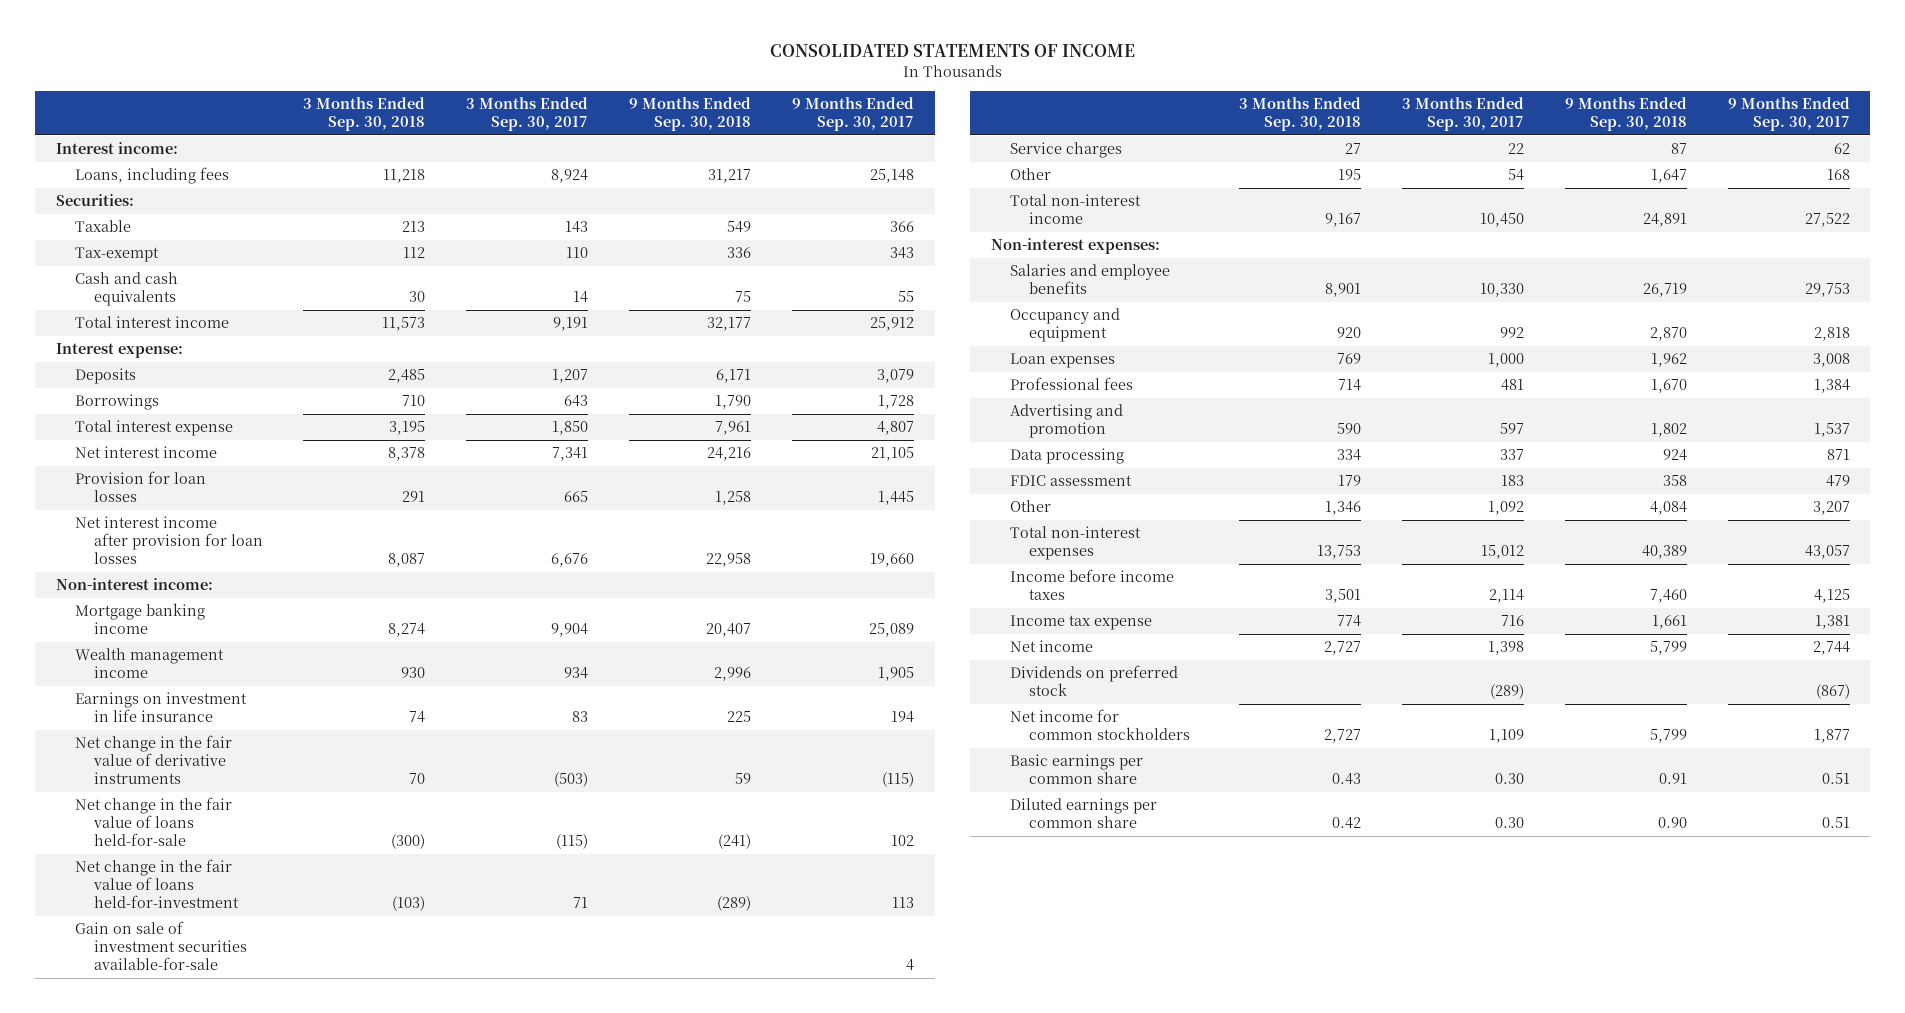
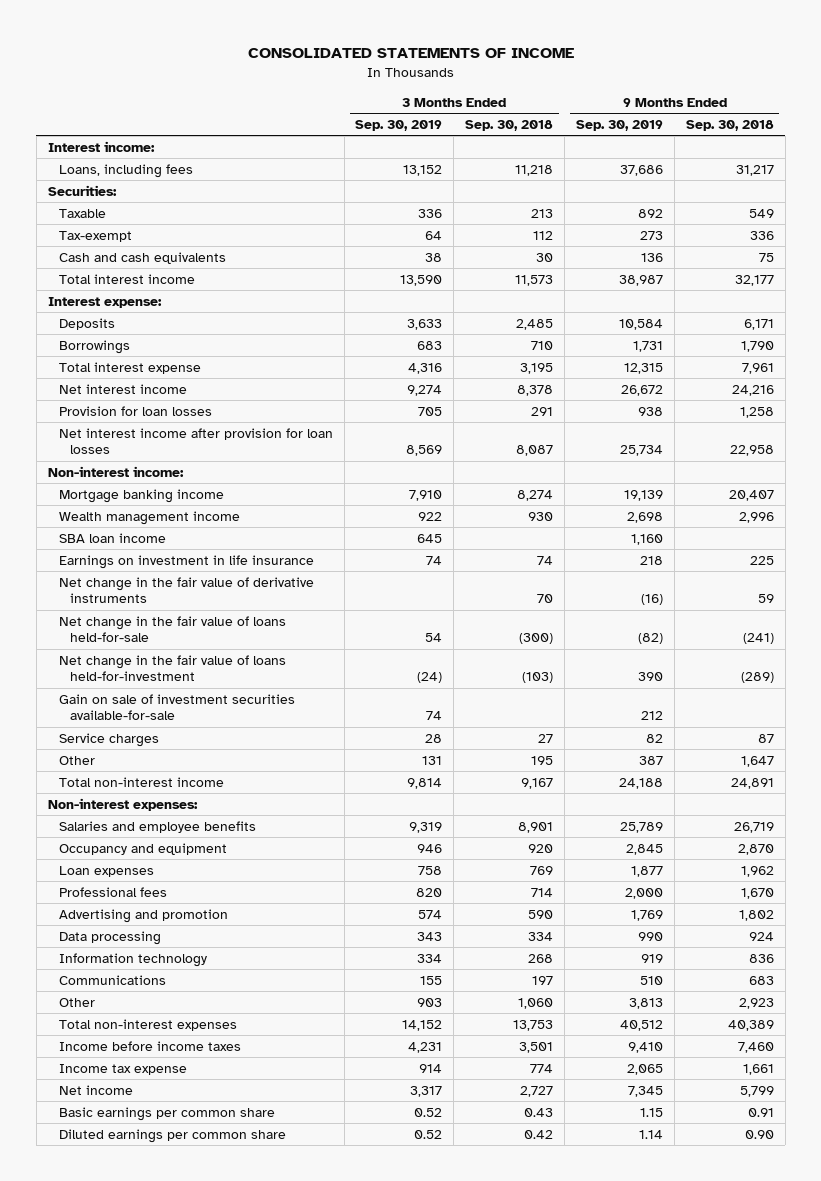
[466,97,589,132] 3 Months Ended Sep. 30, 2017 -> none
[792,97,915,132] 9 Months Ended Sep. 30, 2017 -> none
none -> [355,120,443,132] Sep. 30, 2019
none -> [575,120,663,132] Sep. 30, 2019
none -> [58,532,166,543] SBA loan income
[1009,475,1132,487] FDIC assessment -> none
none -> [58,952,207,967] Information technology
none -> [58,974,166,985] Communications
[1324,501,1361,516] 1,346 -> [518,997,554,1009] 1,060
[1649,501,1687,516] 4,084 -> [738,997,774,1009] 2,923
[1009,665,1178,697] Dividends on preferred stock -> none
[1009,709,1190,741] Net income for common stockholders -> none

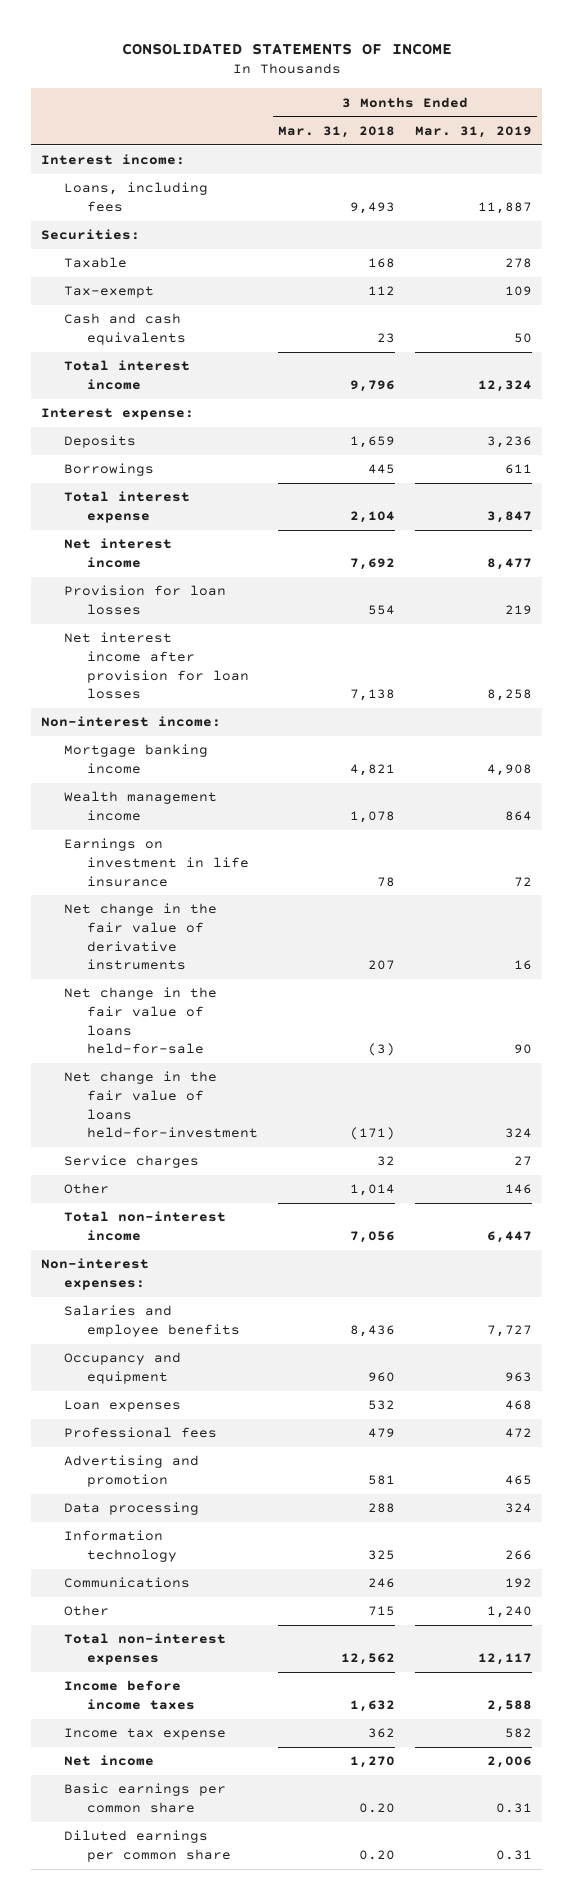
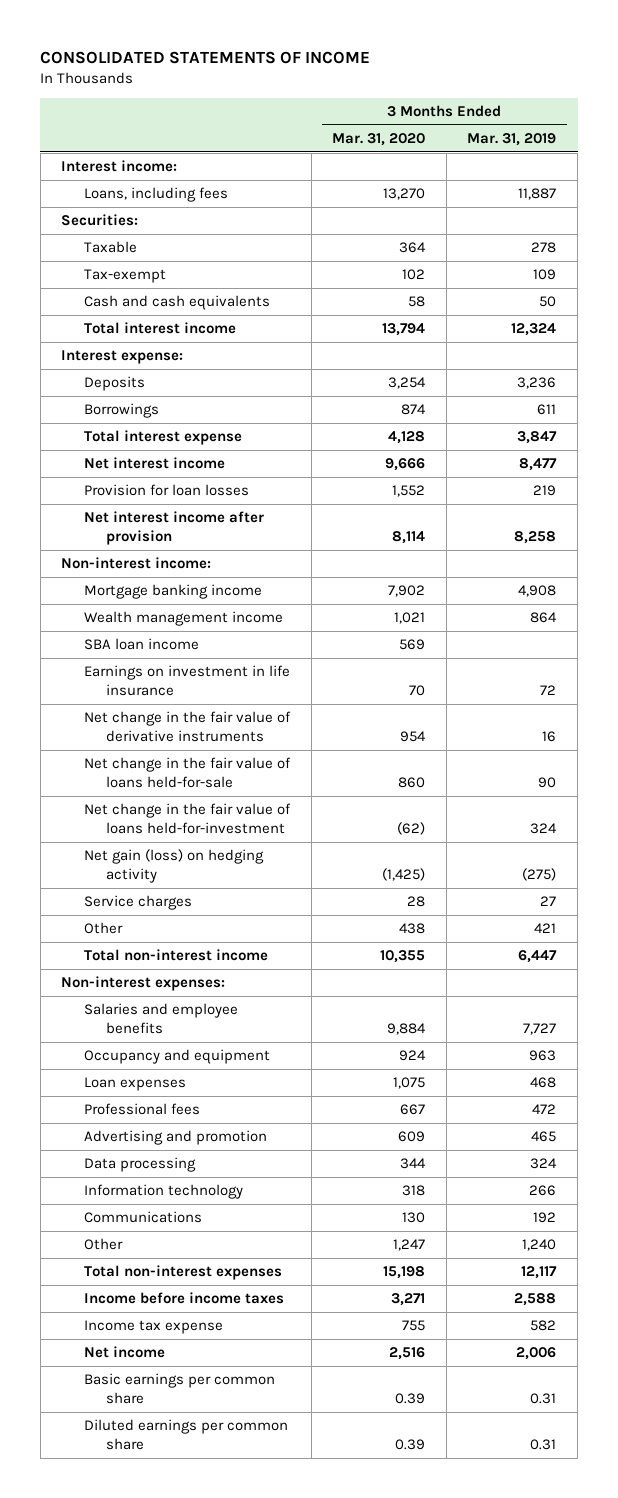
[278,125,396,138] Mar. 31, 2018 -> none
none -> [332,132,426,146] Mar. 31, 2020
[63,632,249,700] Net interest income after provision for loan losses -> [83,511,264,546] Net interest income after provision
none -> [83,638,199,651] SBA loan income
none -> [83,849,264,884] Net gain (loss) on hedging activity
[505,1184,533,1195] 146 -> [534,923,557,934] 421

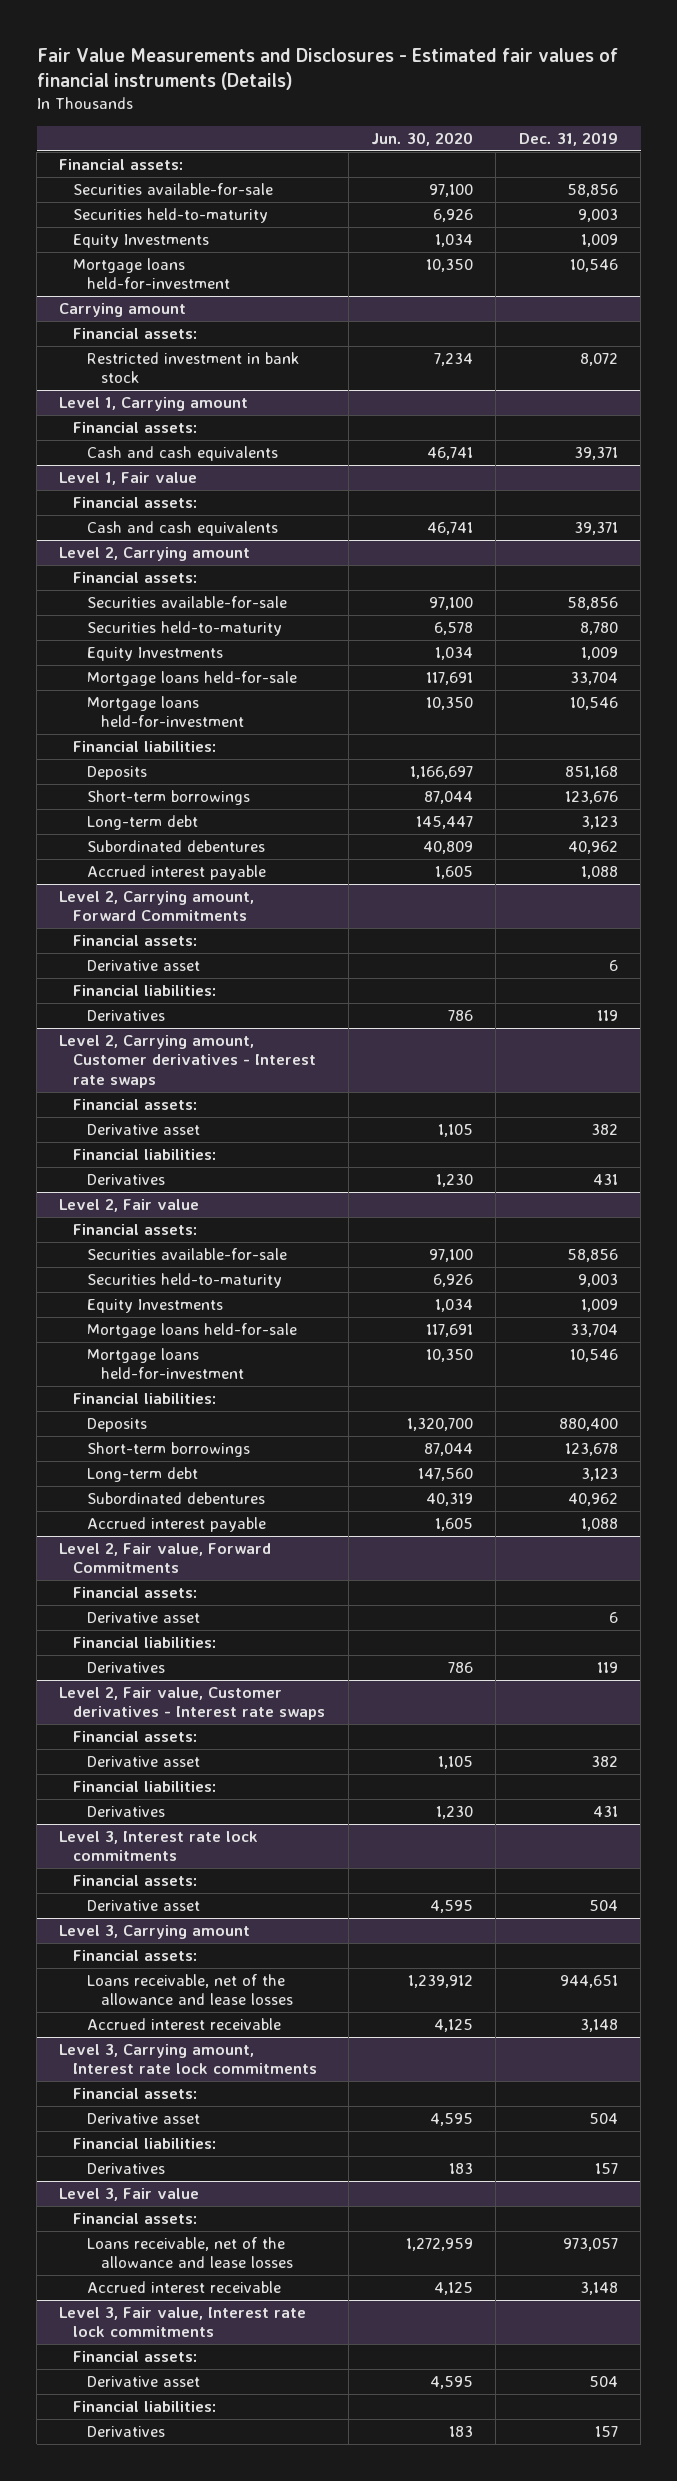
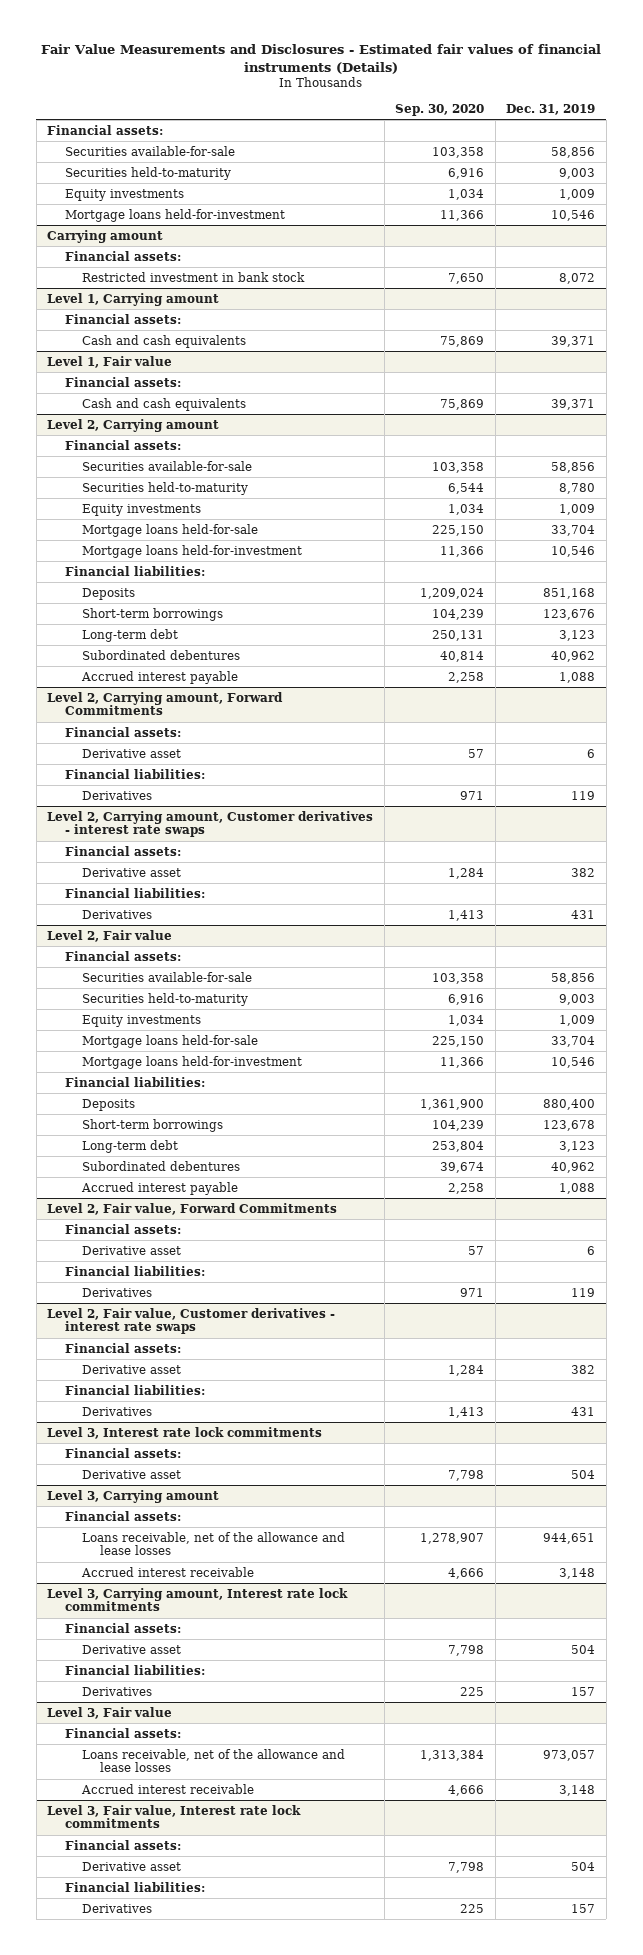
[371,131,474,146] Jun. 30, 2020 -> none
none -> [395,103,485,116] Sep. 30, 2020
[73,234,210,249] Equity Investments -> [64,188,184,201] Equity investments
[87,647,224,662] Equity Investments -> [82,503,202,516] Equity investments
[59,1035,317,1088] Level 2, Carrying amount, Customer derivatives - Interest rate swaps -> [47,810,374,838] Level 2, Carrying amount, Customer derivatives - interest rate swaps
[87,1299,224,1314] Equity Investments -> [82,1014,202,1027] Equity investments
[59,1687,326,1721] Level 2, Fair value, Customer derivatives - Interest rate swaps -> [47,1307,336,1335] Level 2, Fair value, Customer derivatives - interest rate swaps

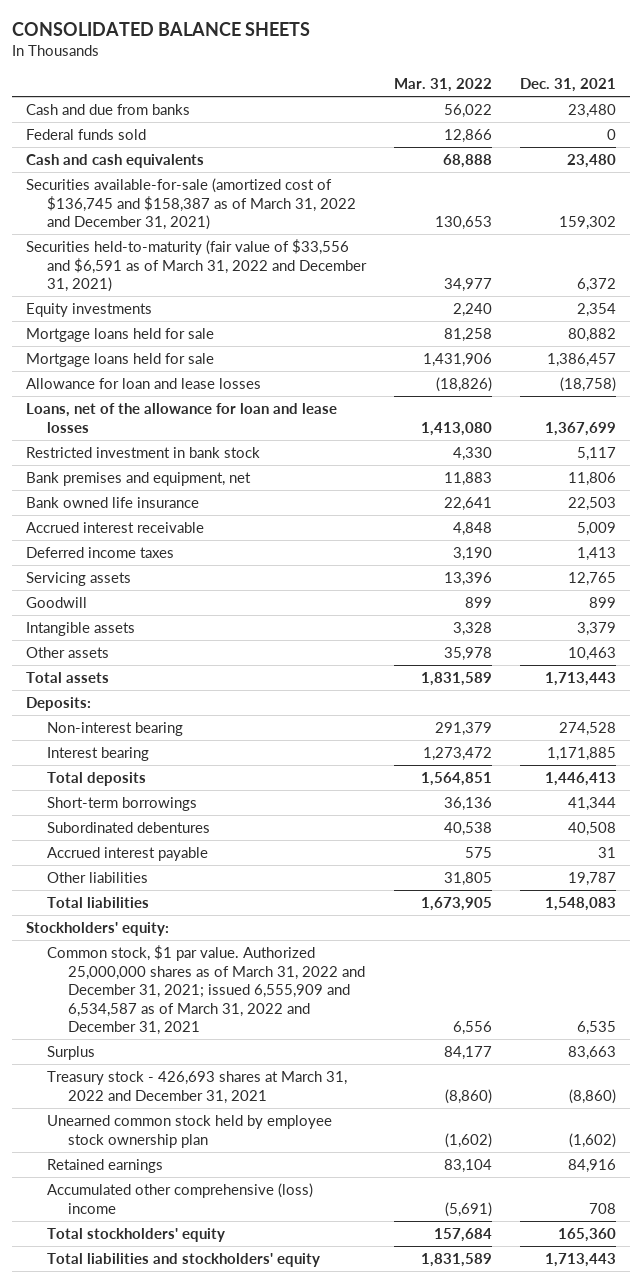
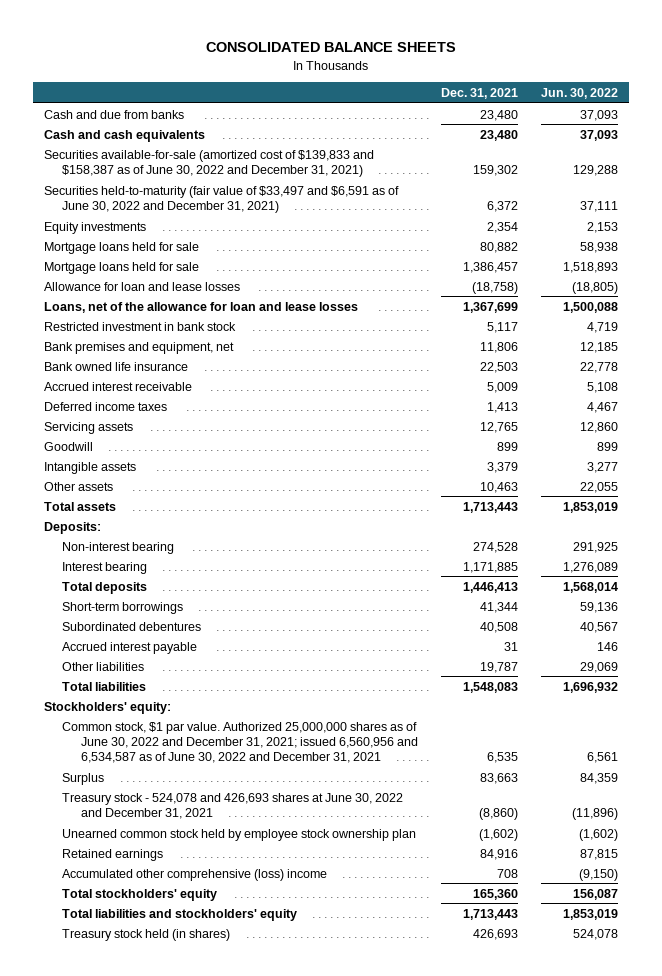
[394,78,493,93] Mar. 31, 2022 -> none
none -> [540,88,618,100] Jun. 30, 2022
[26,128,147,140] Federal funds sold -> none
[26,177,357,231] Securities available-for-sale (amortized cost of $136,745 and $158,387 as of March 31, 2022 and December 31, 2021) -> [44,149,375,177] Securities available-for-sale (amortized cost of $139,833 and $158,387 as of June 30, 2022 and December 31, 2021)
[26,238,368,293] Securities held-to-maturity (fair value of $33,556 and $6,591 as of March 31, 2022 and December 31, 2021) -> [44,185,400,213] Securities held-to-maturity (fair value of $33,497 and $6,591 as of June 30, 2022 and December 31, 2021)
[47,944,366,1036] Common stock, $1 par value. Authorized 25,000,000 shares as of March 31, 2022 and December 31, 2021; issued 6,555,909 and 6,534,587 as of March 31, 2022 and December 31, 2021 -> [62,721,418,764] Common stock, $1 par value. Authorized 25,000,000 shares as of June 30, 2022 and December 31, 2021; issued 6,560,956 and 6,534,587 as of June 30, 2022 and December 31, 2021
[47,1070,348,1104] Treasury stock - 426,693 shares at March 31, 2022 and December 31, 2021 -> [62,792,404,819] Treasury stock - 524,078 and 426,693 shares at June 30, 2022 and December 31, 2021
none -> [62,928,231,941] Treasury stock held (in shares)

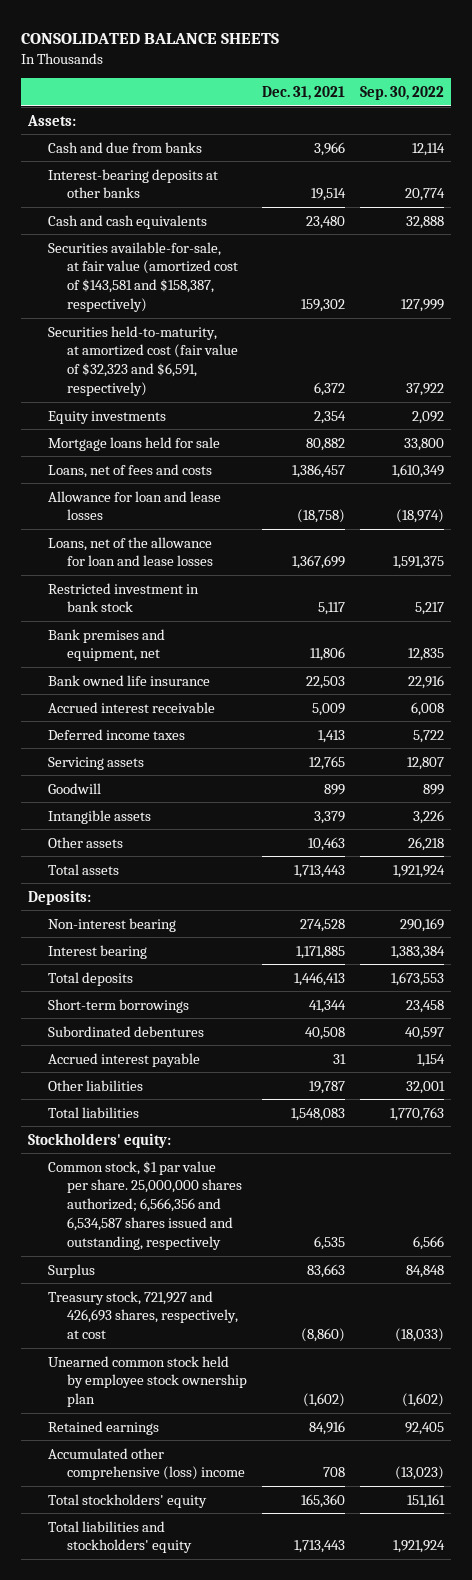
[540,88,618,100] Jun. 30, 2022 -> none
none -> [359,86,444,101] Sep. 30, 2022
none -> [27,114,77,126] Assets:
[479,109,518,121] 23,480 -> [314,141,346,156] 3,966
none -> [47,168,218,199] Interest-bearing deposits at other banks
[44,149,375,177] Securities available-for-sale (amortized cost of $139,833 and $158,387 as of June 30, 2022 and December 31, 2021) -> [47,241,239,313] Securities available-for-sale, at fair value (amortized cost of $143,581 and $158,387, respectively)
[44,185,400,213] Securities held-to-maturity (fair value of $33,497 and $6,591 as of June 30, 2022 and December 31, 2021) -> [47,325,239,397] Securities held-to-maturity, at amortized cost (fair value of $32,323 and $6,591, respectively)
[44,261,200,274] Mortgage loans held for sale -> [47,463,212,478] Loans, net of fees and costs
[62,721,418,764] Common stock, $1 par value. Authorized 25,000,000 shares as of June 30, 2022 and December 31, 2021; issued 6,560,956 and 6,534,587 as of June 30, 2022 and December 31, 2021 -> [47,1160,243,1251] Common stock, $1 par value per share. 25,000,000 shares authorized; 6,566,356 and 6,534,587 shares issued and outstanding, respectively
[62,792,404,819] Treasury stock - 524,078 and 426,693 shares at June 30, 2022 and December 31, 2021 -> [47,1290,239,1340] Treasury stock, 721,927 and 426,693 shares, respectively, at cost
[62,928,231,941] Treasury stock held (in shares) -> none

